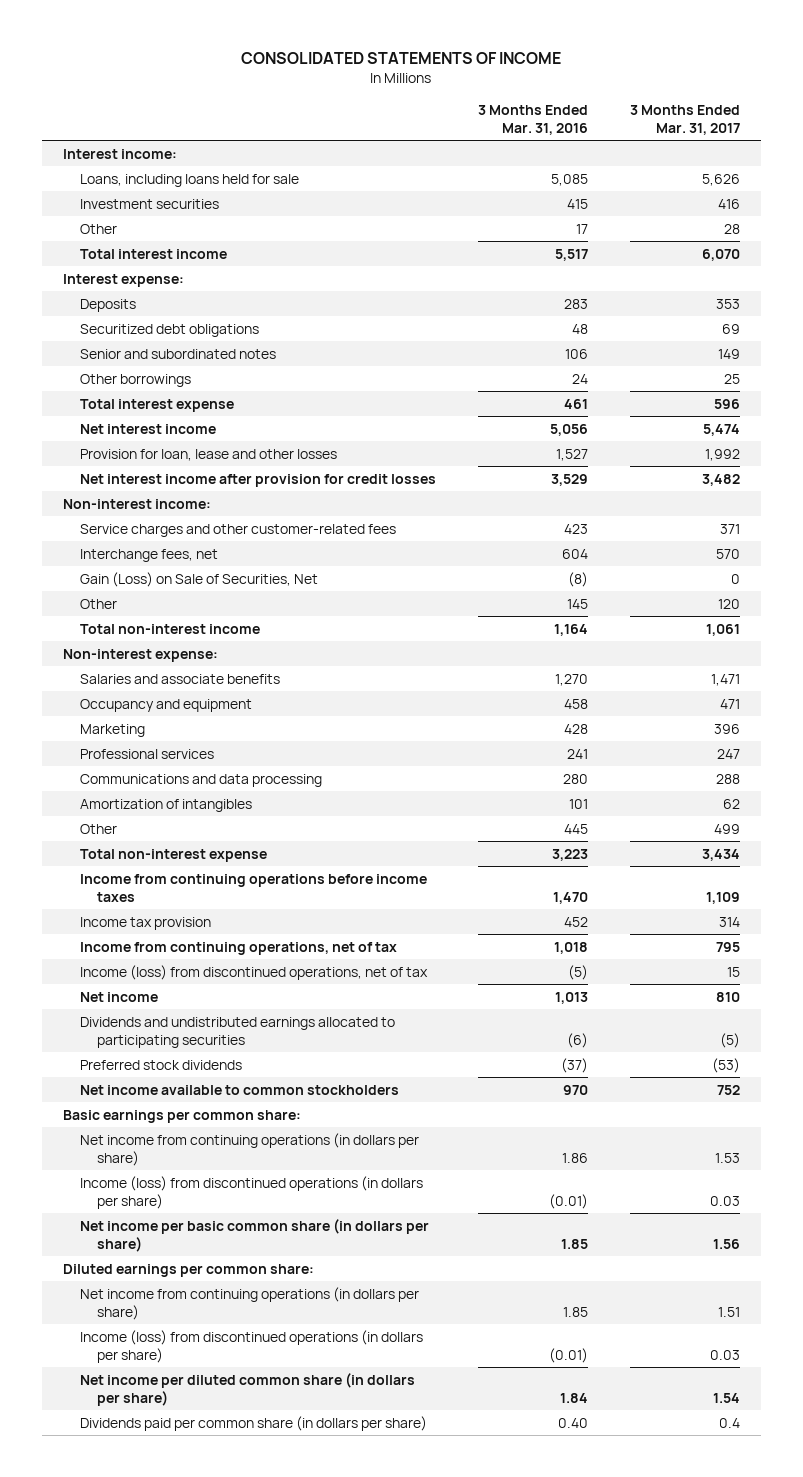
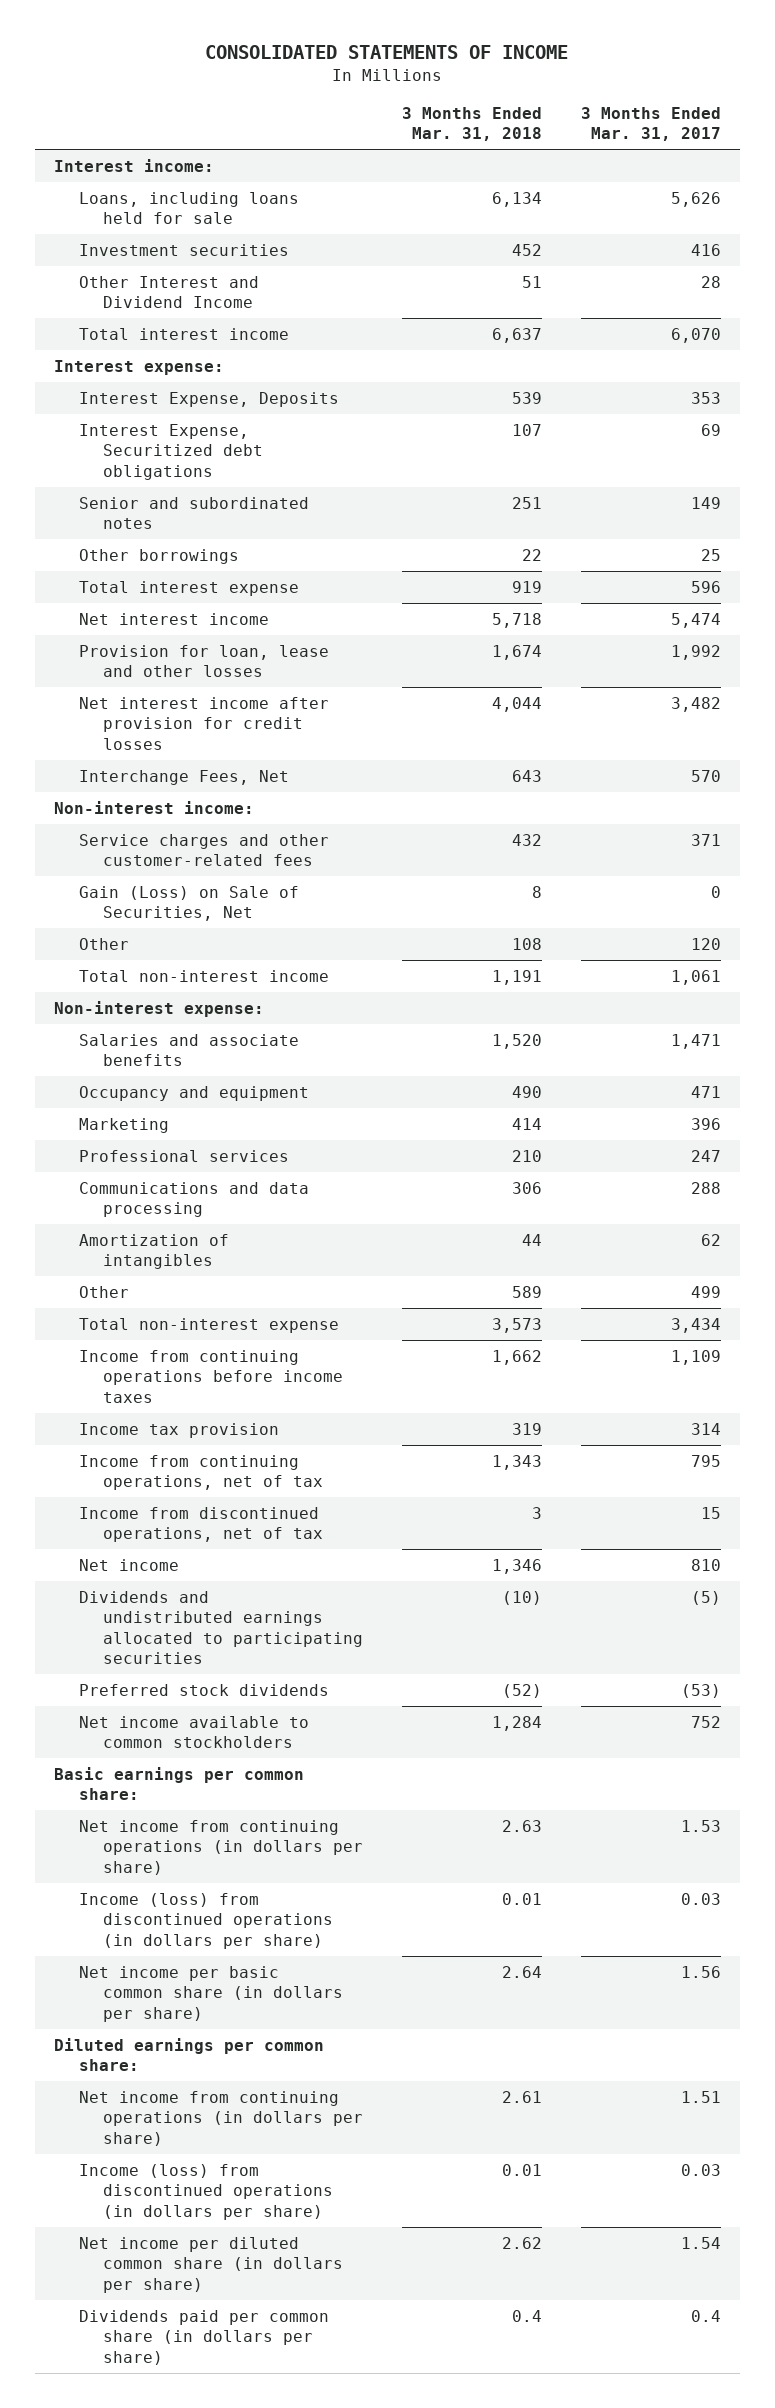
[477,104,588,135] 3 Months Ended Mar. 31, 2016 -> none
none -> [401,106,542,142] 3 Months Ended Mar. 31, 2018
[79,223,117,234] Other -> [78,275,259,309] Other Interest and Dividend Income
[79,298,136,312] Deposits -> [78,391,339,407] Interest Expense, Deposits
[79,323,259,337] Securitized debt obligations -> [78,423,264,480] Interest Expense, Securitized debt obligations
none -> [78,769,289,785] Interchange Fees, Net
[79,548,218,562] Interchange fees, net -> none
[79,964,428,980] Income (loss) from discontinued operations, net of tax -> [78,1506,324,1543] Income from discontinued operations, net of tax

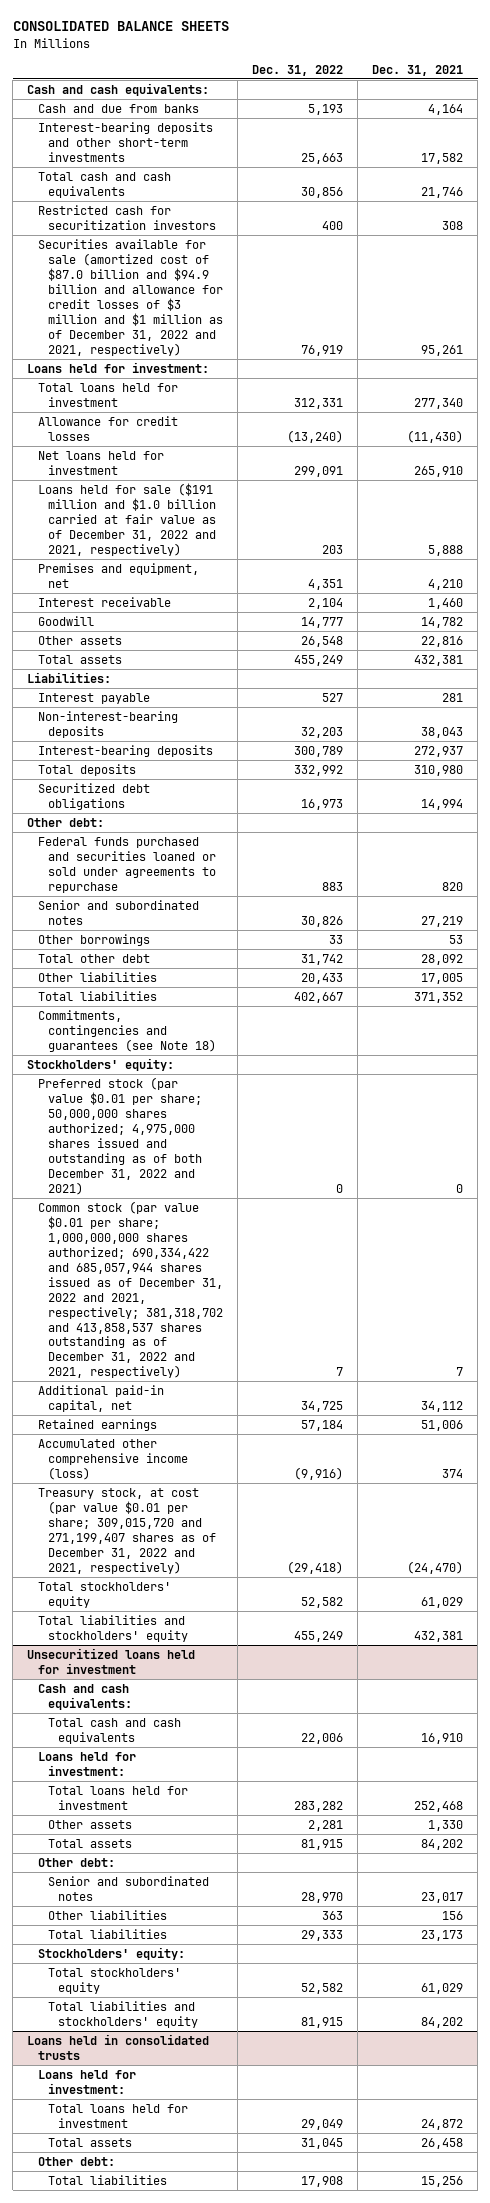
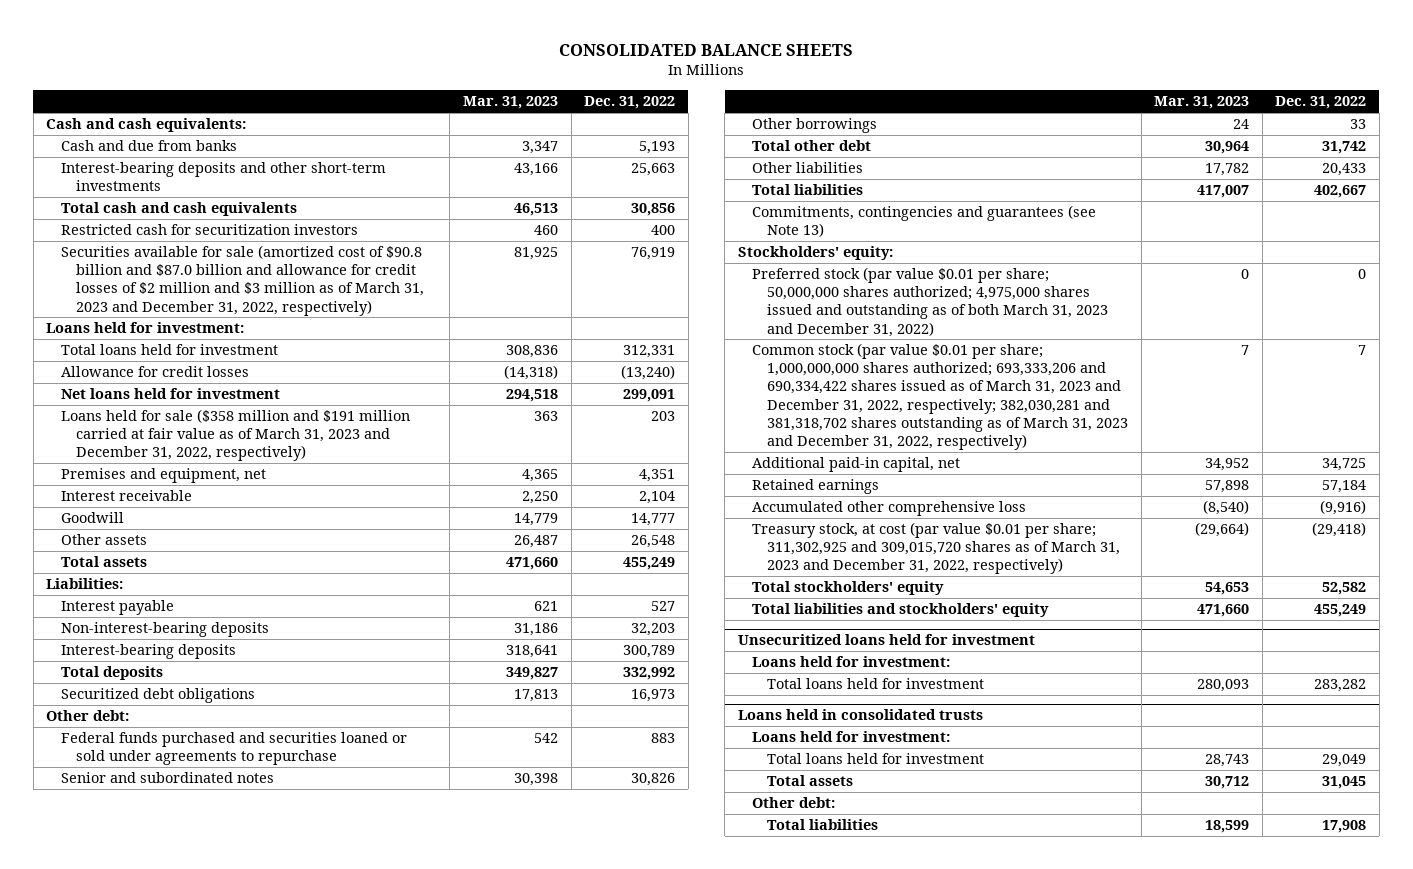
[372,64,464,76] Dec. 31, 2021 -> none
none -> [463,96,559,110] Mar. 31, 2023
[37,238,223,356] Securities available for sale (amortized cost of $87.0 billion and $94.9 billion and allowance for credit losses of $3 million and $1 million as of December 31, 2022 and 2021, respectively) -> [61,245,424,316] Securities available for sale (amortized cost of $90.8 billion and $87.0 billion and allowance for credit losses of $2 million and $3 million as of March 31, 2023 and December 31, 2022, respectively)
[37,482,216,556] Loans held for sale ($191 million and $1.0 billion carried at fair value as of December 31, 2022 and 2021, respectively) -> [61,409,411,462] Loans held for sale ($358 million and $191 million carried at fair value as of March 31, 2023 and December 31, 2022, respectively)
[37,1009,216,1052] Commitments, contingencies and guarantees (see Note 18) -> [752,205,1097,238] Commitments, contingencies and guarantees (see Note 13)
[37,1076,202,1195] Preferred stock (par value $0.01 per share; 50,000,000 shares authorized; 4,975,000 shares issued and outstanding as of both December 31, 2022 and 2021) -> [752,267,1109,337] Preferred stock (par value $0.01 per share; 50,000,000 shares authorized; 4,975,000 shares issued and outstanding as of both March 31, 2023 and December 31, 2022)
[37,1200,223,1379] Common stock (par value $0.01 per share; 1,000,000,000 shares authorized; 690,334,422 and 685,057,944 shares issued as of December 31, 2022 and 2021, respectively; 381,318,702 and 413,858,537 shares outstanding as of December 31, 2022 and 2021, respectively) -> [752,343,1129,450] Common stock (par value $0.01 per share; 1,000,000,000 shares authorized; 693,333,206 and 690,334,422 shares issued as of March 31, 2023 and December 31, 2022, respectively; 382,030,281 and 381,318,702 shares outstanding as of March 31, 2023 and December 31, 2022, respectively)
[37,1438,188,1480] Accumulated other comprehensive income (loss) -> [752,501,1027,517] Accumulated other comprehensive loss
[37,1487,216,1574] Treasury stock, at cost (par value $0.01 per share; 309,015,720 and 271,199,407 shares as of December 31, 2022 and 2021, respectively) -> [752,522,1121,575] Treasury stock, at cost (par value $0.01 per share; 311,302,925 and 309,015,720 shares as of March 31, 2023 and December 31, 2022, respectively)
[37,1683,132,1710] Cash and cash equivalents: -> none
[47,1717,181,1744] Total cash and cash equivalents -> none
[47,1819,132,1829] Other assets -> none
[47,1838,132,1848] Total assets -> none
[37,1857,115,1867] Other debt: -> none
[47,1875,209,1901] Senior and subordinated notes -> none
[47,1909,167,1920] Other liabilities -> none
[47,1928,167,1939] Total liabilities -> none
[37,1946,185,1960] Stockholders' equity: -> none
[47,1967,181,1994] Total stockholders' equity -> none
[47,2000,199,2028] Total liabilities and stockholders' equity -> none

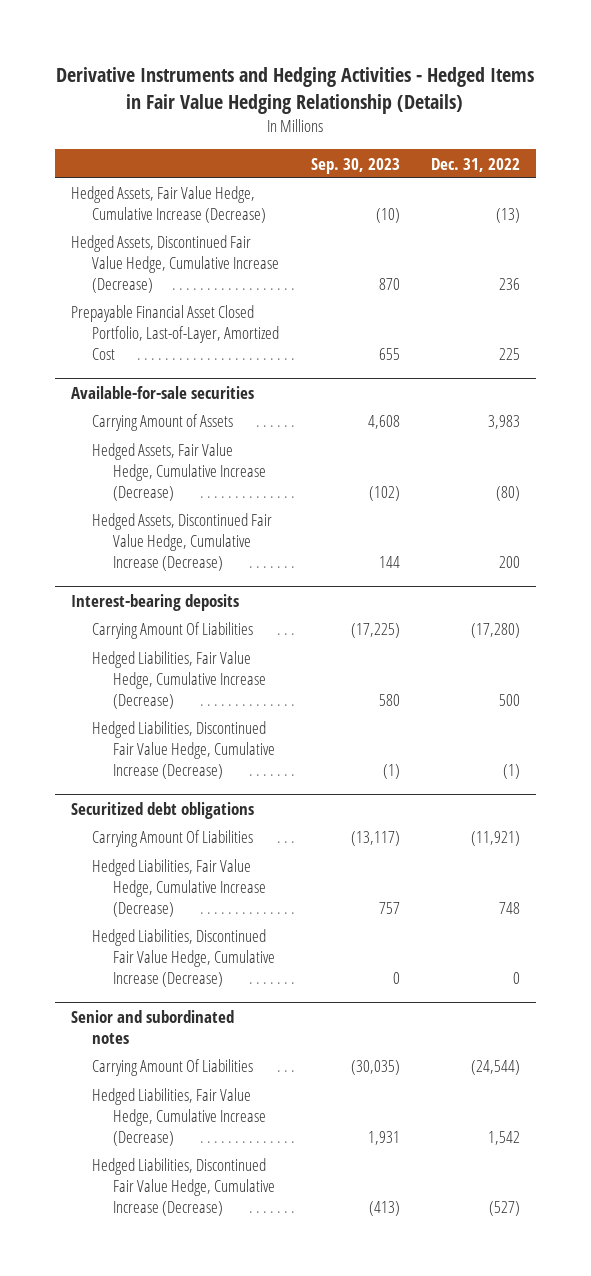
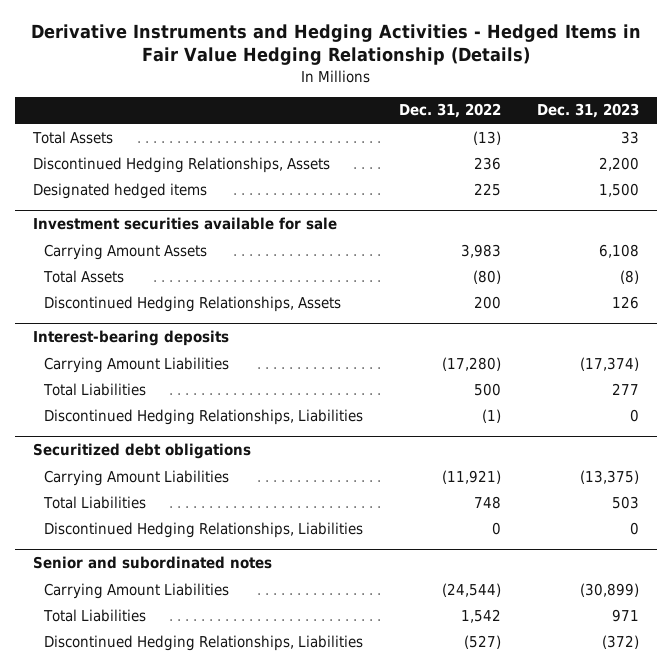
[310,157,400,174] Sep. 30, 2023 -> none
none -> [537,103,640,119] Dec. 31, 2023
[70,186,267,224] Hedged Assets, Fair Value Hedge, Cumulative Increase (Decrease) -> [31,130,113,144] Total Assets
[70,235,280,294] Hedged Assets, Discontinued Fair Value Hedge, Cumulative Increase (Decrease) -> [32,156,330,173] Discontinued Hedging Relationships, Assets
[70,305,280,361] Prepayable Financial Asset Closed Portfolio, Last-of-Layer, Amortized Cost -> [32,182,207,199] Designated hedged items
[70,385,254,399] Available-for-sale securities -> [32,217,337,231] Investment securities available for sale
[92,414,234,432] Carrying Amount of Assets -> [44,243,208,260] Carrying Amount Assets
[92,443,267,502] Hedged Assets, Fair Value Hedge, Cumulative Increase (Decrease) -> [43,269,125,283] Total Assets
[92,513,273,572] Hedged Assets, Discontinued Fair Value Hedge, Cumulative Increase (Decrease) -> [44,295,342,312] Discontinued Hedging Relationships, Assets
[92,622,254,640] Carrying Amount Of Liabilities -> [44,356,230,373] Carrying Amount Liabilities
[92,651,267,710] Hedged Liabilities, Fair Value Hedge, Cumulative Increase (Decrease) -> [43,382,147,396] Total Liabilities
[92,721,276,780] Hedged Liabilities, Discontinued Fair Value Hedge, Cumulative Increase (Decrease) -> [44,408,364,425] Discontinued Hedging Relationships, Liabilities
[92,830,254,848] Carrying Amount Of Liabilities -> [44,469,230,486] Carrying Amount Liabilities
[92,859,267,918] Hedged Liabilities, Fair Value Hedge, Cumulative Increase (Decrease) -> [43,495,147,509] Total Liabilities
[92,929,276,988] Hedged Liabilities, Discontinued Fair Value Hedge, Cumulative Increase (Decrease) -> [44,521,364,538] Discontinued Hedging Relationships, Liabilities
[92,1059,254,1077] Carrying Amount Of Liabilities -> [44,582,230,599] Carrying Amount Liabilities
[92,1088,267,1147] Hedged Liabilities, Fair Value Hedge, Cumulative Increase (Decrease) -> [43,608,147,622] Total Liabilities
[92,1158,276,1217] Hedged Liabilities, Discontinued Fair Value Hedge, Cumulative Increase (Decrease) -> [44,634,364,651] Discontinued Hedging Relationships, Liabilities

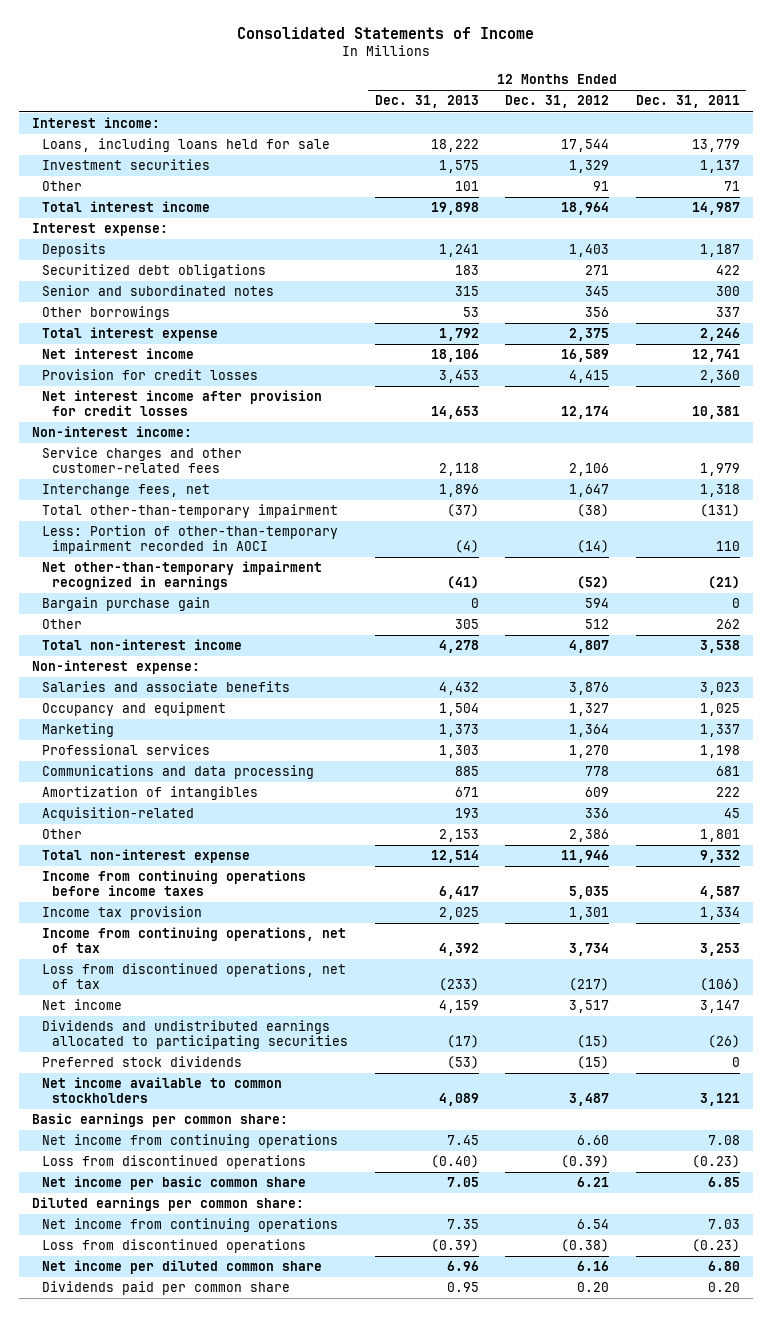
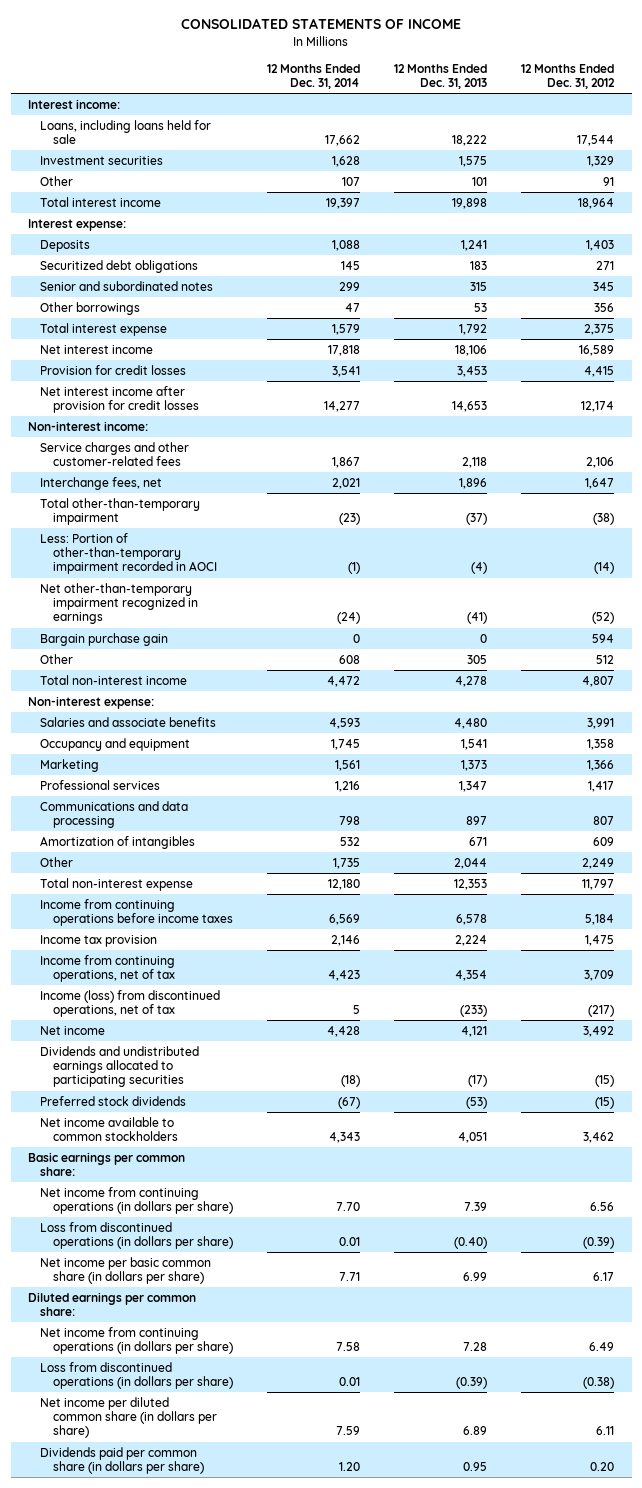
[236,26,534,39] Consolidated Statements of Income -> [181,18,462,30] CONSOLIDATED STATEMENTS OF INCOME
[635,95,740,109] Dec. 31, 2011 -> none
none -> [266,63,360,89] 12 Months Ended Dec. 31, 2014
[438,682,479,696] 4,432 -> [454,717,488,729] 4,480
[569,682,610,696] 3,876 -> [587,717,615,729] 3,991
[438,703,479,717] 1,504 -> [461,738,488,750] 1,541
[569,703,610,717] 1,327 -> [587,738,615,750] 1,358
[569,724,610,738] 1,364 -> [587,759,615,771] 1,366
[438,745,479,759] 1,303 -> [459,780,488,792] 1,347
[569,745,610,759] 1,270 -> [588,780,615,792] 1,417
[454,766,479,777] 885 -> [466,816,488,826] 897
[585,766,610,777] 778 -> [593,816,615,826] 807
[42,807,195,822] Acquisition-related -> none
[438,829,479,843] 2,153 -> [454,857,488,869] 2,044
[569,829,610,843] 2,386 -> [582,857,615,869] 2,249
[430,850,479,864] 12,514 -> [454,878,488,890] 12,353
[561,850,610,864] 11,946 -> [582,878,615,890] 11,797
[438,886,479,900] 6,417 -> [456,914,488,926] 6,578
[569,886,610,900] 5,035 -> [585,914,615,926] 5,184
[438,907,479,921] 2,025 -> [455,934,488,946] 2,224
[569,907,610,921] 1,301 -> [585,934,615,946] 1,475
[438,943,479,957] 4,392 -> [455,970,488,982] 4,354
[569,943,610,957] 3,734 -> [584,970,615,982] 3,709
[42,963,347,990] Loss from discontinued operations, net of tax -> [40,989,221,1018] Income (loss) from discontinued operations, net of tax
[438,1000,479,1014] 4,159 -> [461,1025,488,1037] 4,121
[569,1000,610,1014] 3,517 -> [583,1025,615,1037] 3,492
[438,1093,479,1107] 4,089 -> [458,1132,488,1144] 4,051
[569,1093,610,1107] 3,487 -> [583,1132,615,1144] 3,462
[42,1134,339,1149] Net income from continuing operations -> [40,1186,233,1215] Net income from continuing operations (in dollars per share)
[446,1135,479,1146] 7.45 -> [464,1202,488,1212] 7.39
[577,1135,610,1146] 6.60 -> [590,1202,615,1212] 6.56
[42,1155,307,1170] Loss from discontinued operations -> [40,1221,233,1250] Loss from discontinued operations (in dollars per share)
[42,1176,307,1191] Net income per basic common share -> [40,1256,212,1285] Net income per basic common share (in dollars per share)
[446,1177,479,1188] 7.05 -> [463,1272,488,1282] 6.99
[577,1177,610,1188] 6.21 -> [593,1272,615,1282] 6.17
[42,1218,339,1233] Net income from continuing operations -> [40,1326,233,1355] Net income from continuing operations (in dollars per share)
[446,1219,479,1230] 7.35 -> [463,1342,488,1352] 7.28
[577,1219,610,1230] 6.54 -> [589,1342,615,1352] 6.49
[42,1239,307,1254] Loss from discontinued operations -> [40,1361,233,1390] Loss from discontinued operations (in dollars per share)
[42,1260,323,1275] Net income per diluted common share -> [40,1396,217,1439] Net income per diluted common share (in dollars per share)
[446,1261,479,1272] 6.96 -> [463,1426,488,1436] 6.89
[577,1261,610,1272] 6.16 -> [596,1426,615,1436] 6.11
[42,1281,291,1296] Dividends paid per common share -> [40,1446,204,1475] Dividends paid per common share (in dollars per share)

